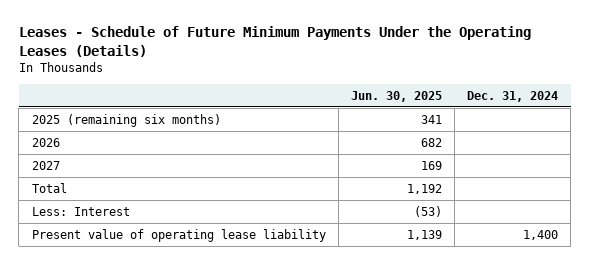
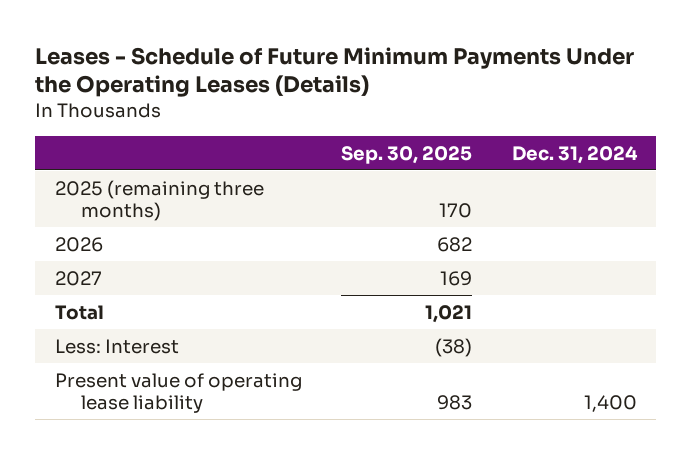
[350,90,442,102] Jun. 30, 2025 -> none
none -> [341,145,473,164] Sep. 30, 2025
[31,113,221,127] 2025 (remaining six months) -> [54,179,264,221] 2025 (remaining three months)

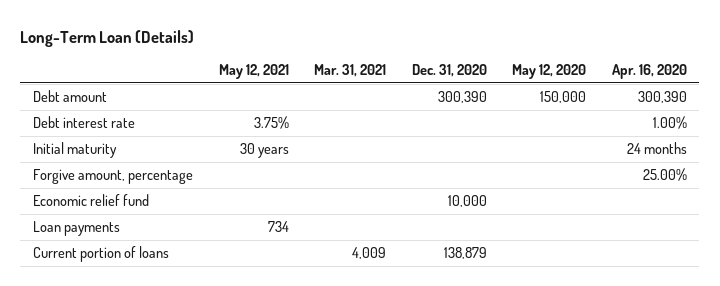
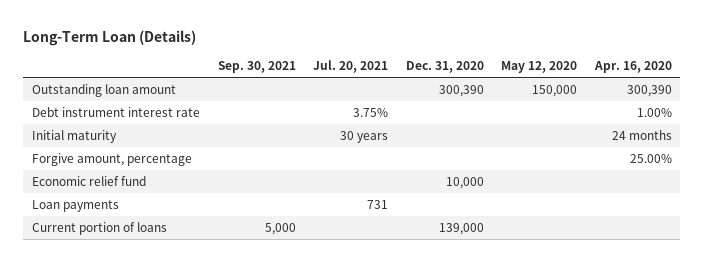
[218,64,289,80] May 12, 2021 -> none
[314,64,387,78] Mar. 31, 2021 -> none
none -> [217,61,296,74] Sep. 30, 2021
none -> [313,60,389,74] Jul. 20, 2021
[33,90,108,103] Debt amount -> [32,83,177,97] Outstanding loan amount
[33,116,136,129] Debt interest rate -> [32,106,201,117] Debt instrument interest rate
[443,247,487,260] 138,879 -> [438,222,484,235] 139,000

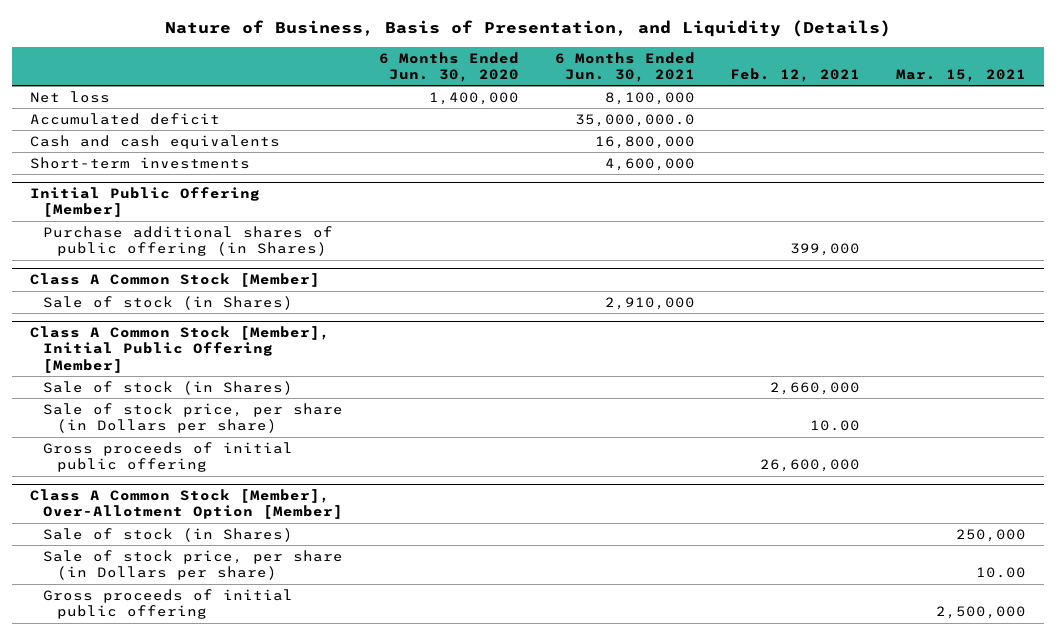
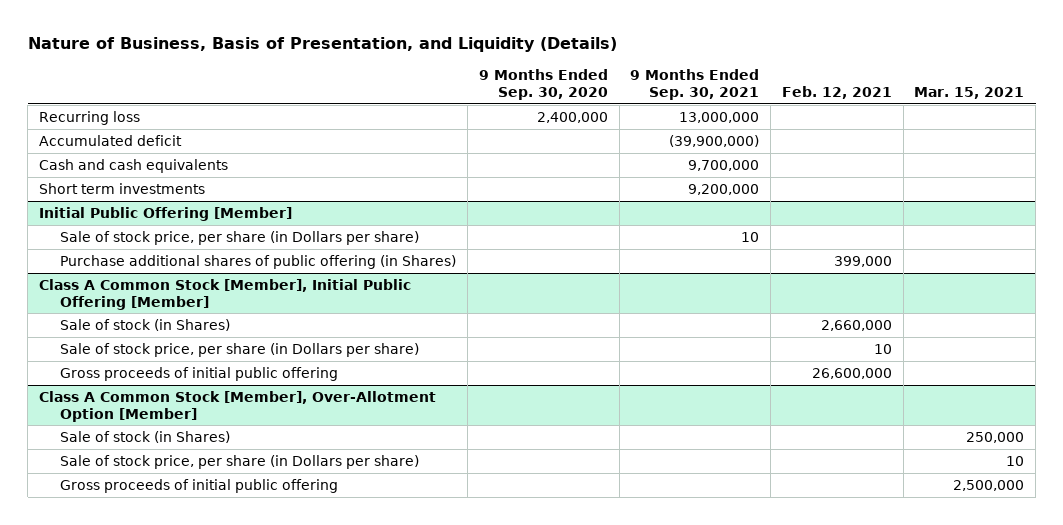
[378,51,519,82] 6 Months Ended Jun. 30, 2020 -> none
[554,51,695,82] 6 Months Ended Jun. 30, 2021 -> none
none -> [478,69,608,100] 9 Months Ended Sep. 30, 2020
none -> [630,69,760,100] 9 Months Ended Sep. 30, 2021
[29,90,110,103] Net loss -> none
none -> [38,110,140,125] Recurring loss
[29,156,250,169] Short-term investments -> [38,182,205,194] Short term investments
none -> [60,230,420,245] Sale of stock price, per share (in Dollars per share)
[29,273,320,288] Class A Common Stock [Member] -> none
[43,295,294,310] Sale of stock (in Shares) -> none
[810,420,861,432] 10.00 -> [873,343,892,354] 10
[975,567,1026,579] 10.00 -> [1006,455,1025,466] 10

